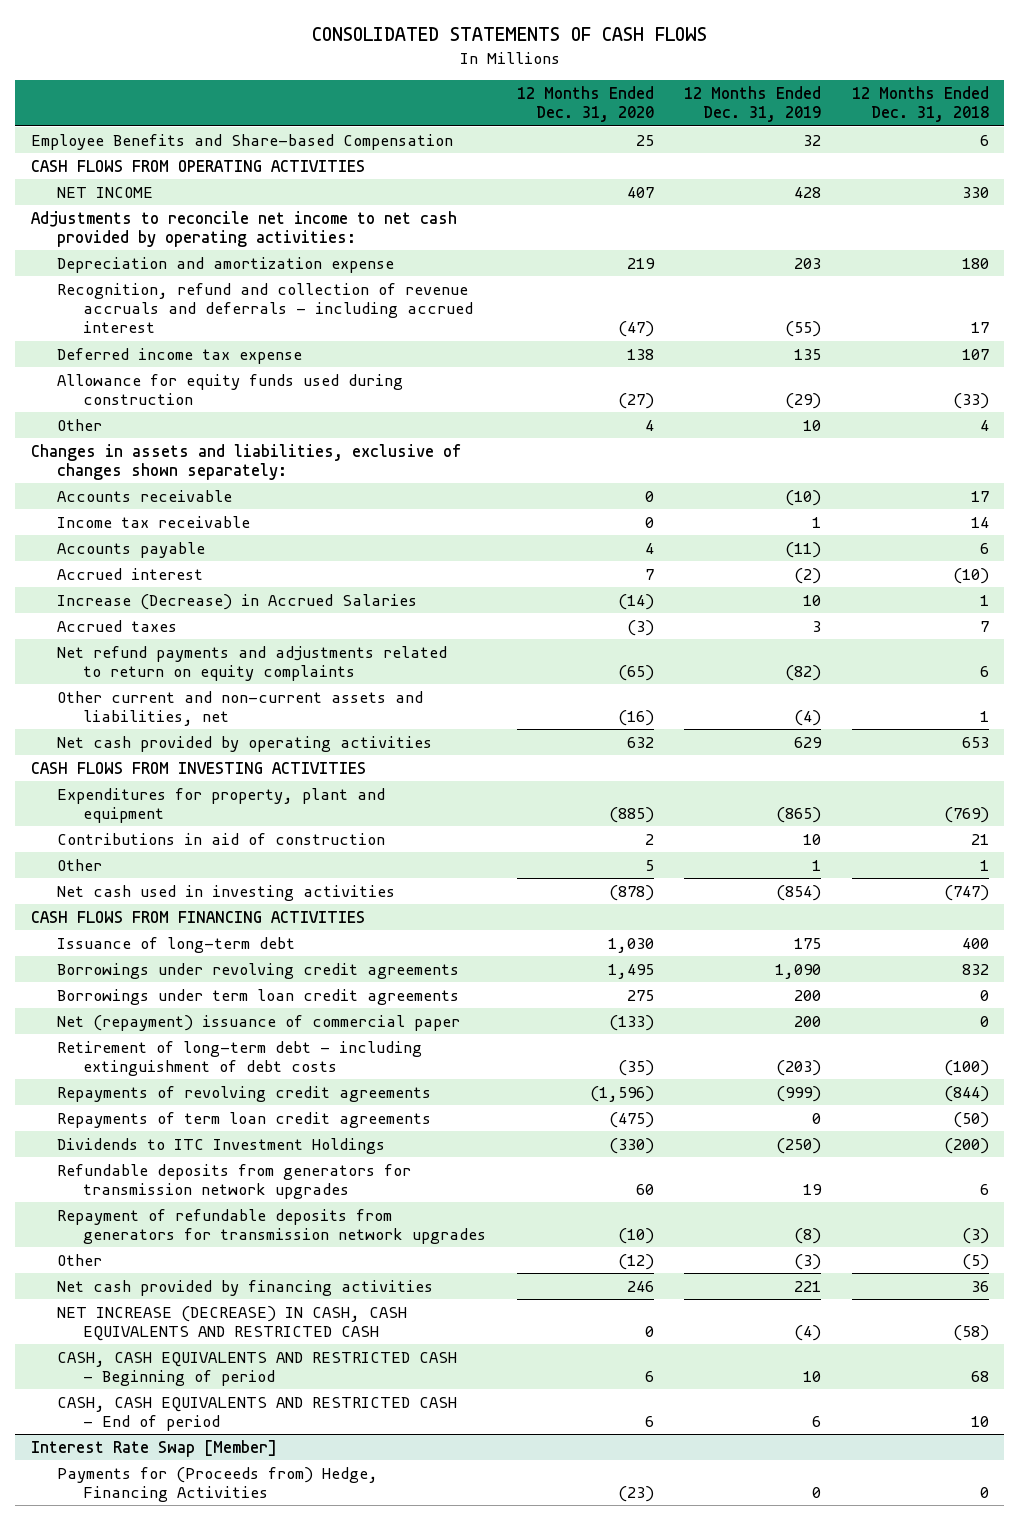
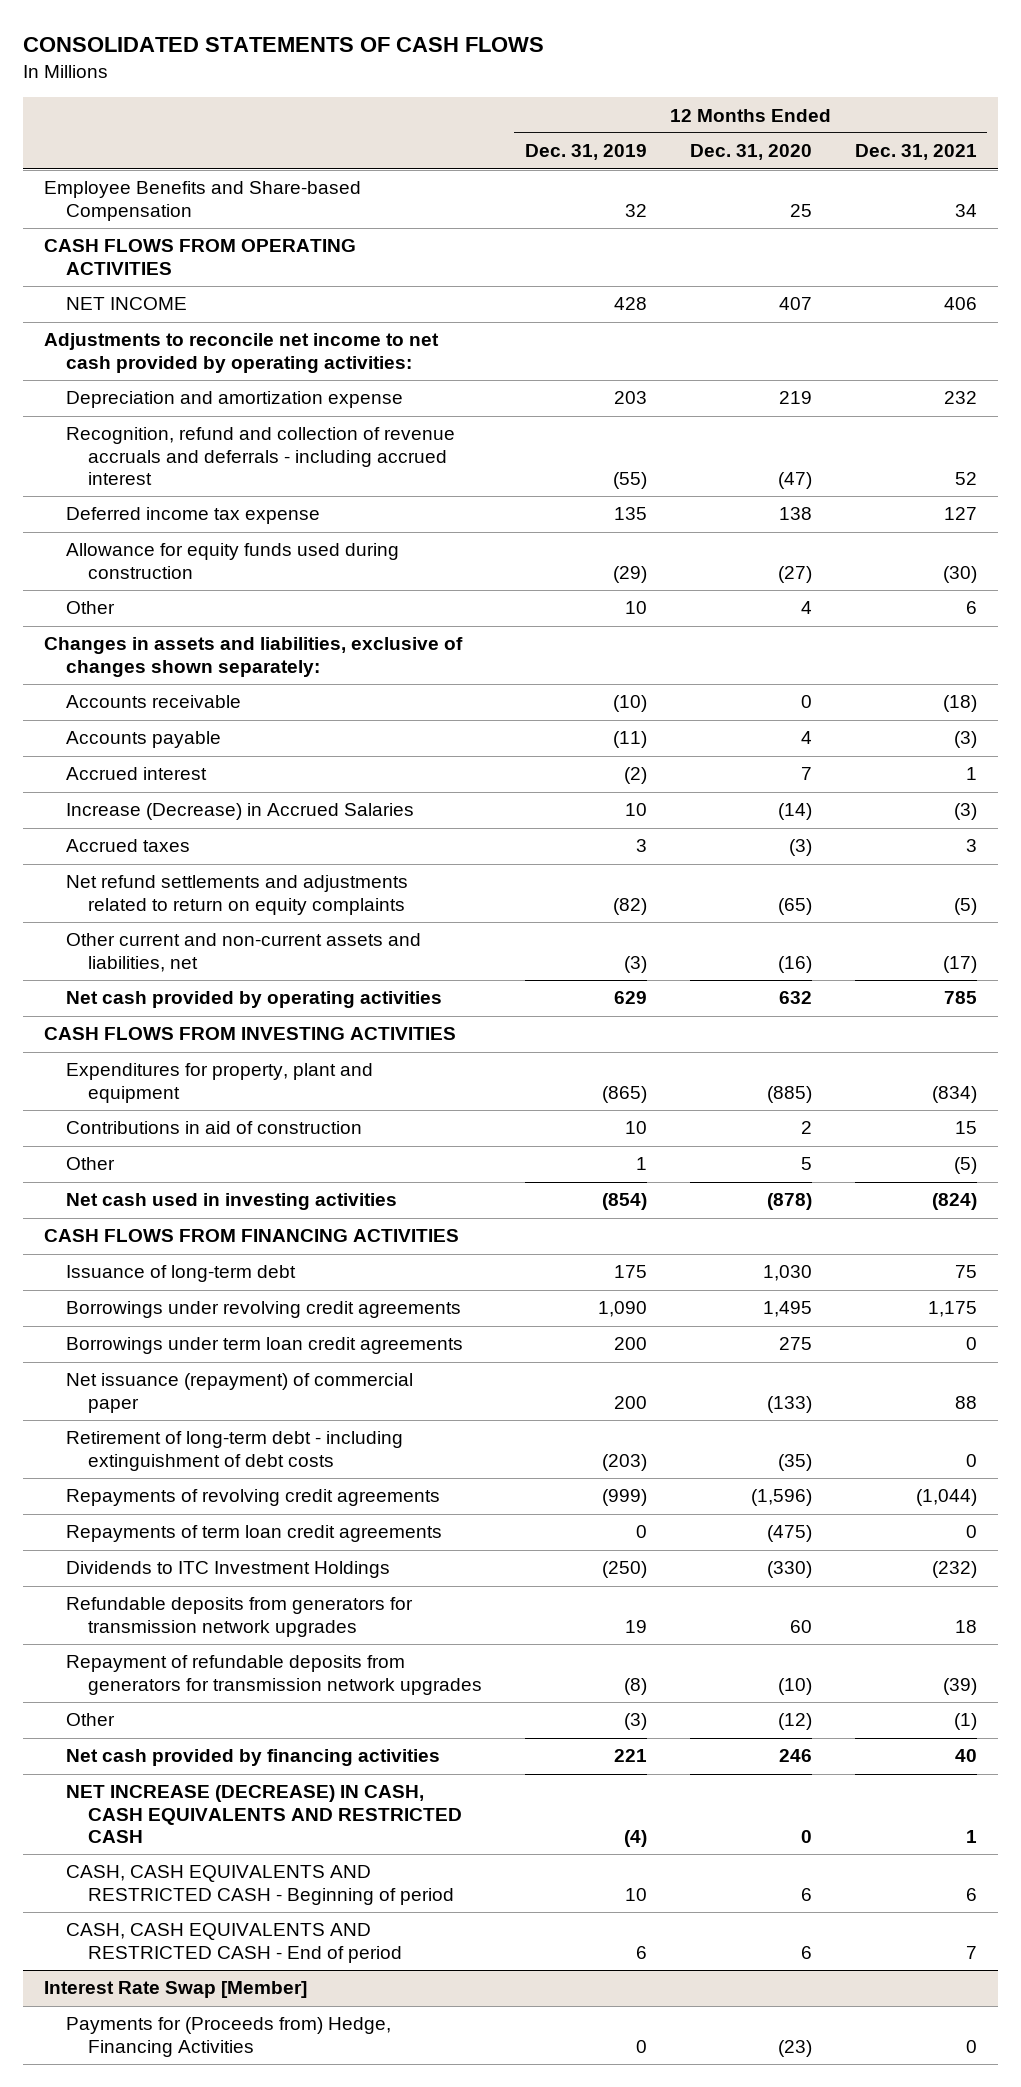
[851,86,989,123] 12 Months Ended Dec. 31, 2018 -> none
none -> [854,144,977,161] Dec. 31, 2021
[56,515,250,528] Income tax receivable -> none
[56,645,447,682] Net refund payments and adjustments related to return on equity complaints -> [66,875,409,915] Net refund settlements and adjustments related to return on equity complaints
[794,710,822,727] (4) -> [624,955,648,973] (3)
[56,1014,460,1031] Net (repayment) issuance of commercial paper -> [66,1373,414,1413] Net issuance (repayment) of commercial paper

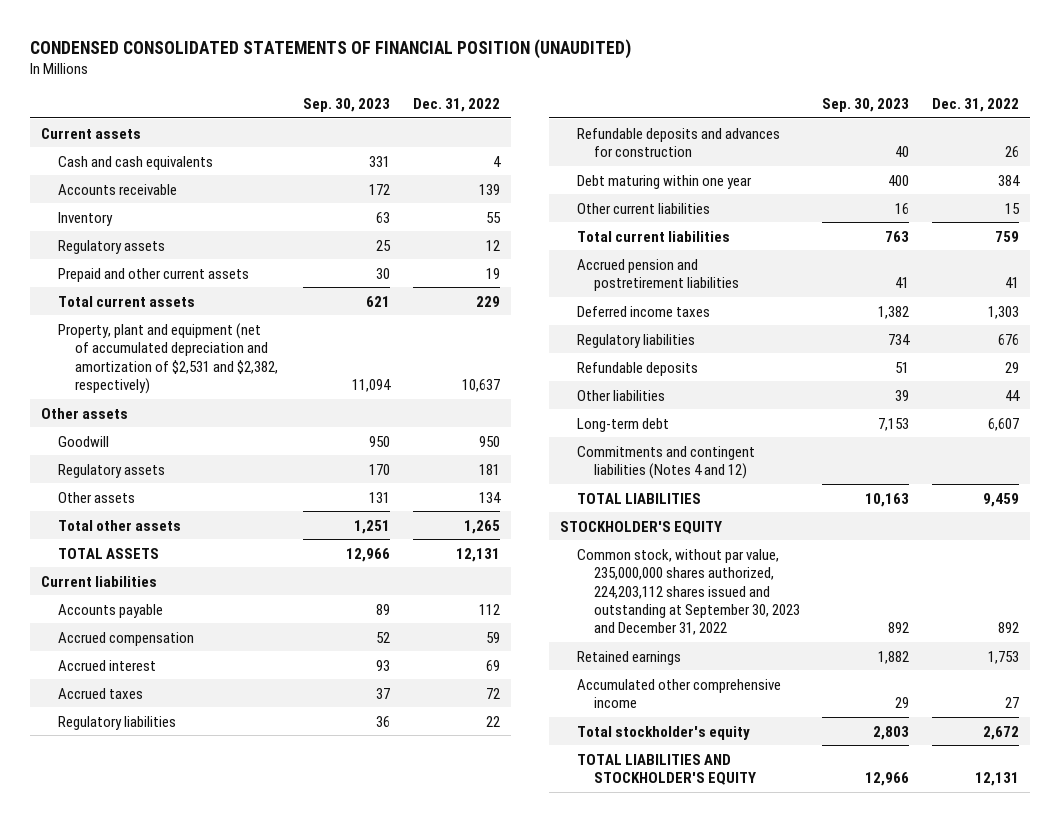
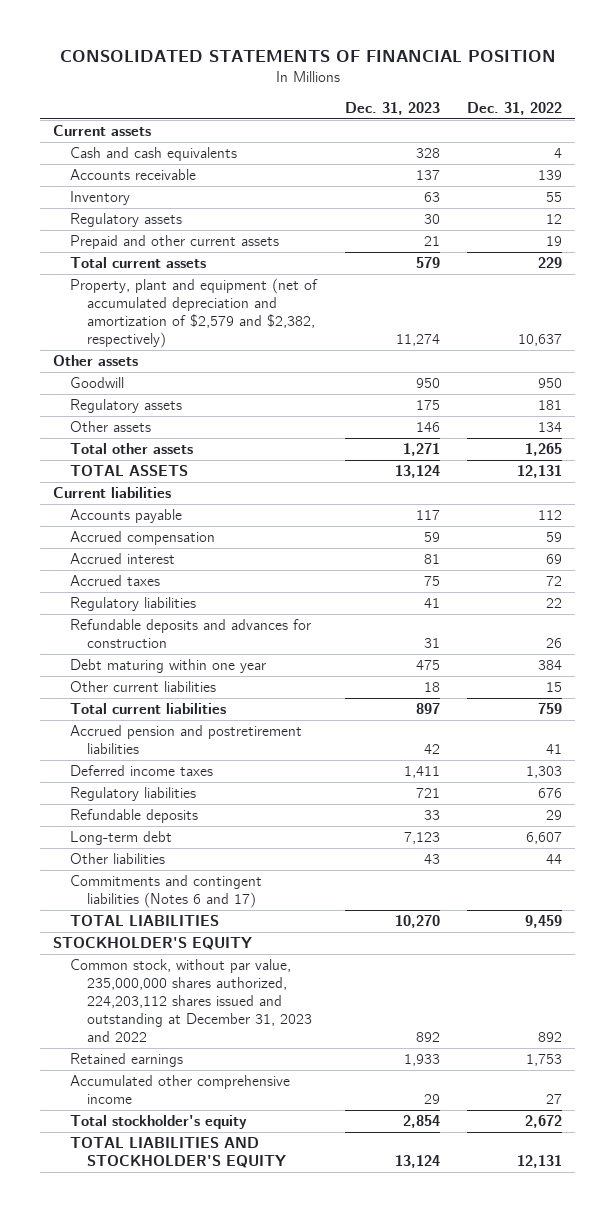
[29,38,631,59] CONDENSED CONSOLIDATED STATEMENTS OF FINANCIAL POSITION (UNAUDITED) -> [59,50,556,63] CONSOLIDATED STATEMENTS OF FINANCIAL POSITION
[303,97,391,112] Sep. 30, 2023 -> none
none -> [344,101,440,115] Dec. 31, 2023
[58,322,279,395] Property, plant and equipment (net of accumulated depreciation and amortization of $2,531 and $2,382, respectively) -> [70,278,319,349] Property, plant and equipment (net of accumulated depreciation and amortization of $2,579 and $2,382, respectively)
[577,389,666,401] Other liabilities -> [70,853,166,865] Other liabilities
[577,445,756,480] Commitments and contingent liabilities (Notes 4 and 12) -> [70,875,263,909] Commitments and contingent liabilities (Notes 6 and 17)
[577,548,801,636] Common stock, without par value, 235,000,000 shares authorized, 224,203,112 shares issued and outstanding at September 30, 2023 and December 31, 2022 -> [70,959,313,1043] Common stock, without par value, 235,000,000 shares authorized, 224,203,112 shares issued and outstanding at December 31, 2023 and 2022

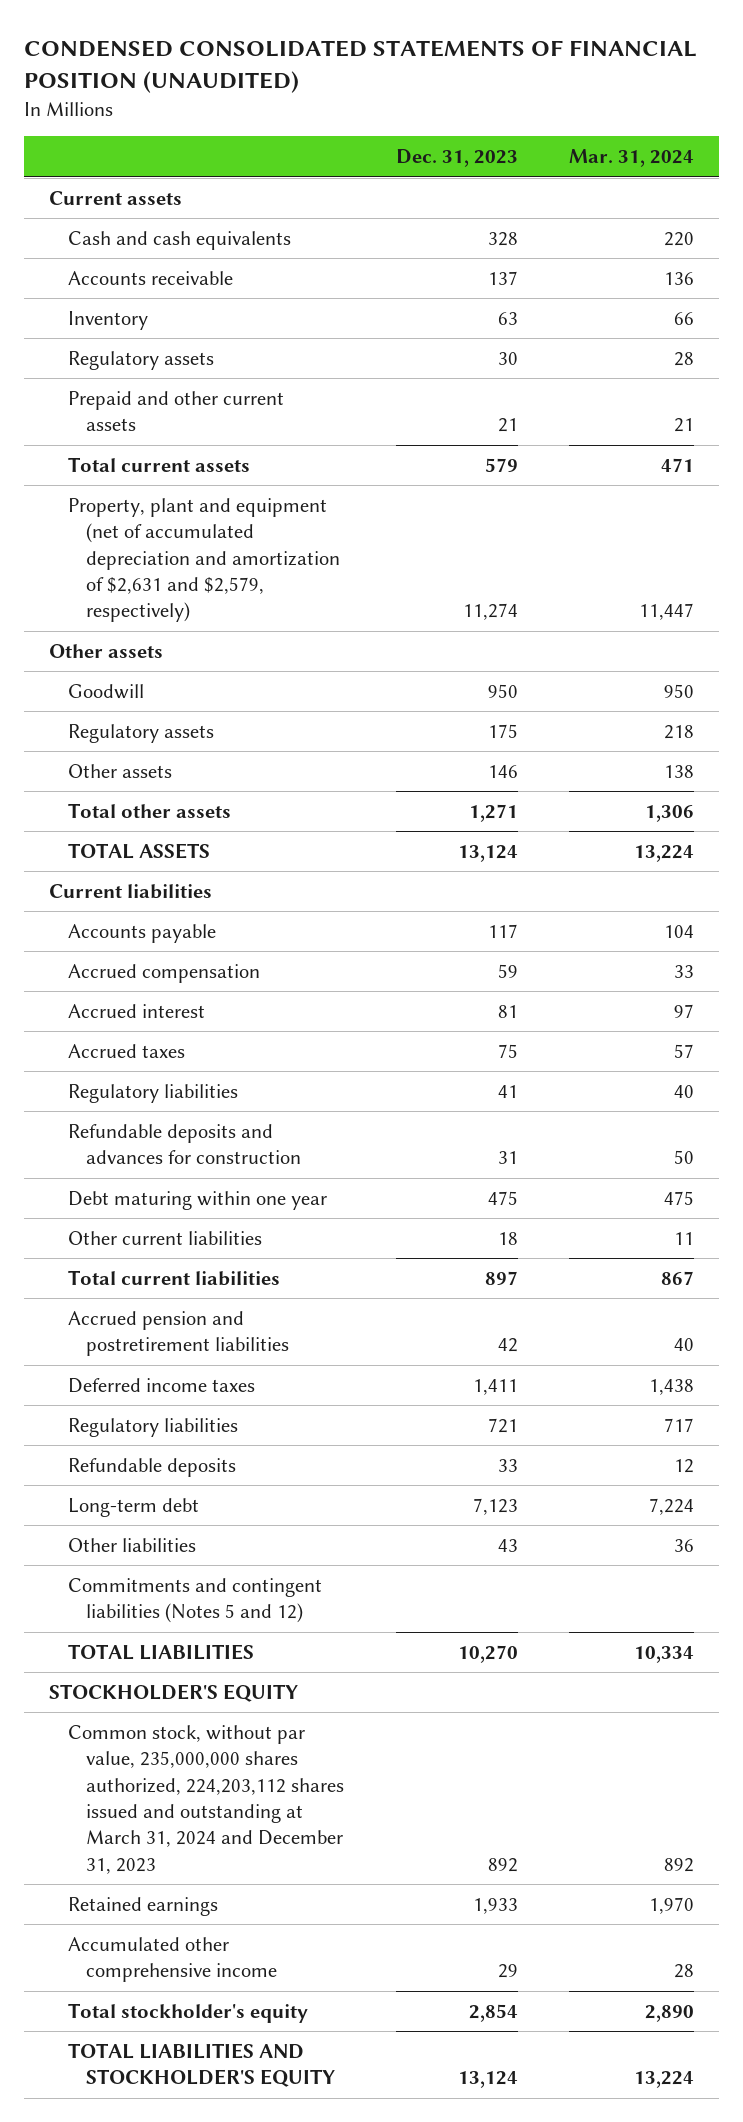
[59,50,556,63] CONSOLIDATED STATEMENTS OF FINANCIAL POSITION -> [23,39,697,93] CONDENSED CONSOLIDATED STATEMENTS OF FINANCIAL POSITION (UNAUDITED)
[466,101,562,115] Dec. 31, 2022 -> none
none -> [568,149,694,168] Mar. 31, 2024
[70,278,319,349] Property, plant and equipment (net of accumulated depreciation and amortization of $2,579 and $2,382, respectively) -> [67,497,341,623] Property, plant and equipment (net of accumulated depreciation and amortization of $2,631 and $2,579, respectively)
[70,875,263,909] Commitments and contingent liabilities (Notes 6 and 17) -> [67,1577,322,1624] Commitments and contingent liabilities (Notes 5 and 12)
[70,959,313,1043] Common stock, without par value, 235,000,000 shares authorized, 224,203,112 shares issued and outstanding at December 31, 2023 and 2022 -> [67,1724,345,1874] Common stock, without par value, 235,000,000 shares authorized, 224,203,112 shares issued and outstanding at March 31, 2024 and December 31, 2023

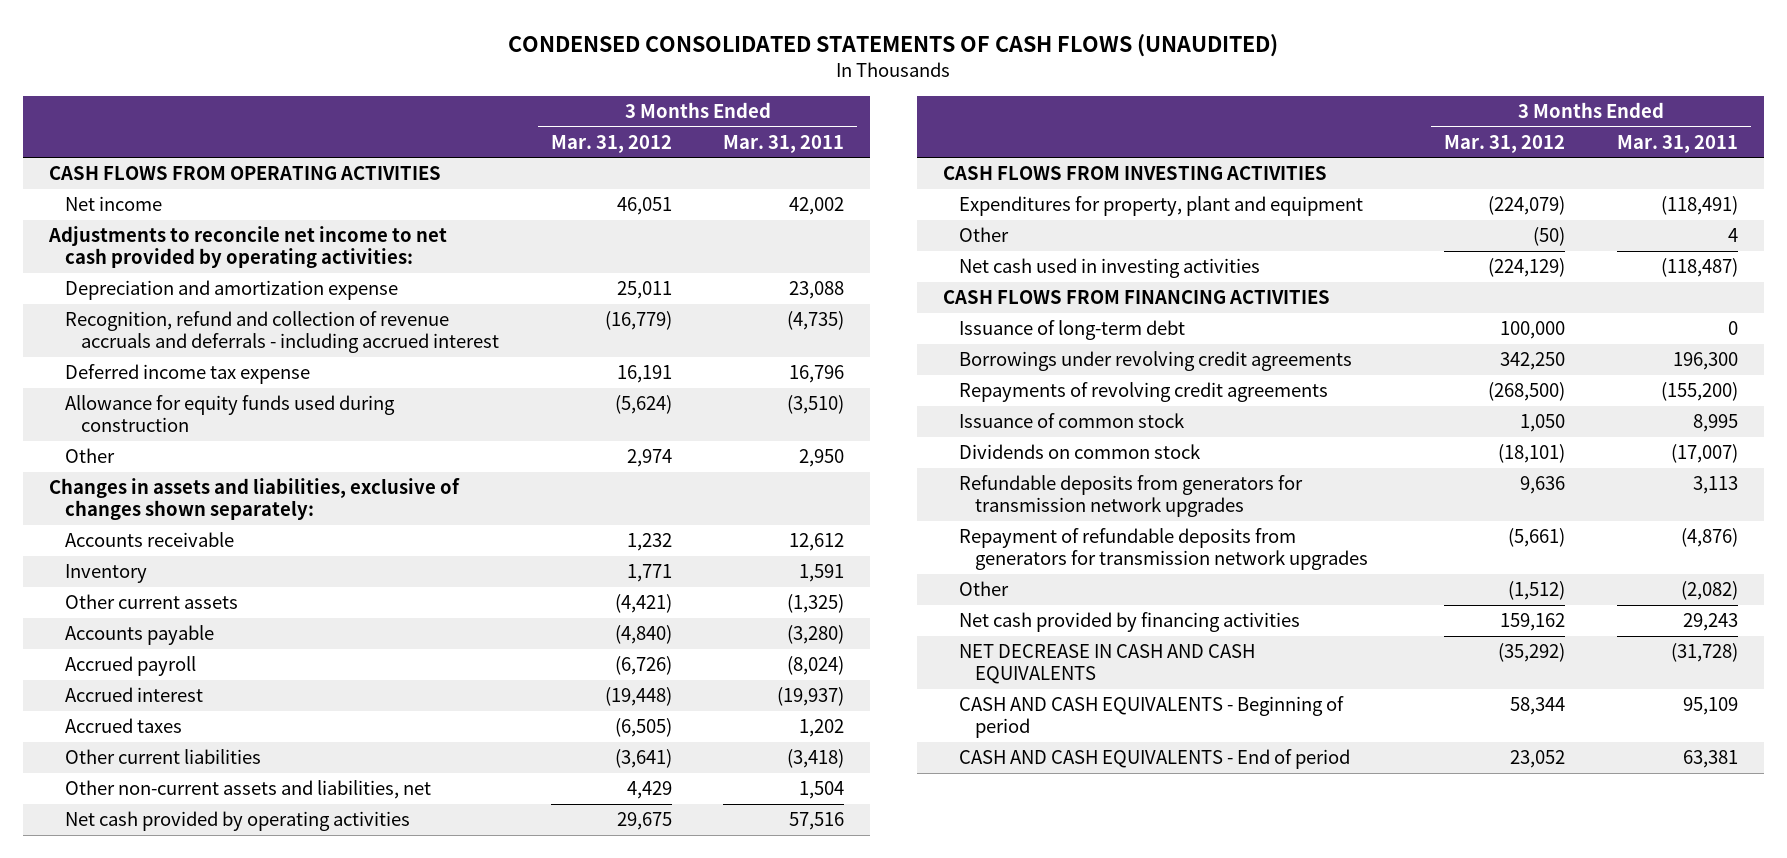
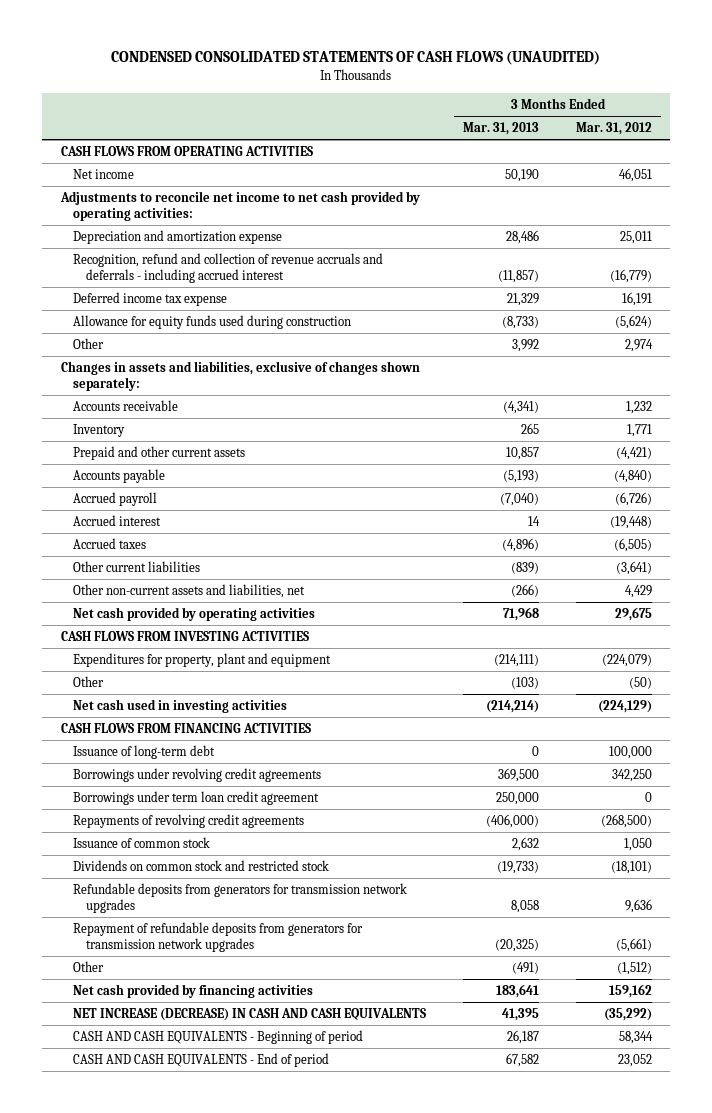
[723,134,845,153] Mar. 31, 2011 -> none
none -> [463,122,540,136] Mar. 31, 2013
[65,594,239,610] Other current assets -> [73,446,246,461] Prepaid and other current assets
none -> [73,791,320,806] Borrowings under term loan credit agreement
[958,444,1201,460] Dividends on common stock -> [73,860,330,872] Dividends on common stock and restricted stock
[958,644,1255,685] NET DECREASE IN CASH AND CASH EQUIVALENTS -> [73,1008,427,1022] NET INCREASE (DECREASE) IN CASH AND CASH EQUIVALENTS

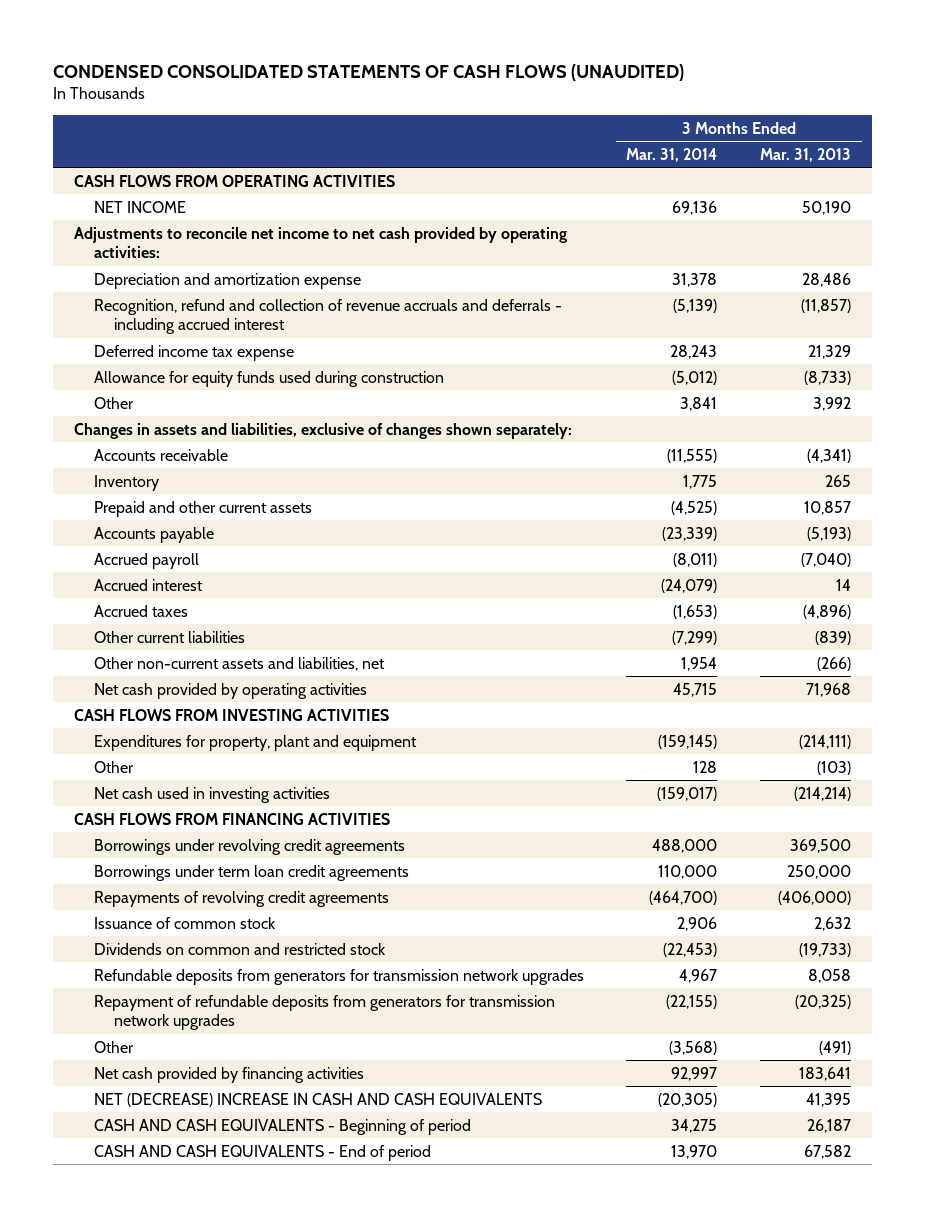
[575,122,652,136] Mar. 31, 2012 -> none
none -> [626,147,718,162] Mar. 31, 2014
[73,169,135,180] Net income -> [93,200,186,213] NET INCOME
[73,745,216,760] Issuance of long-term debt -> none
[73,791,320,806] Borrowings under term loan credit agreement -> [93,864,409,881] Borrowings under term loan credit agreements
[73,860,330,872] Dividends on common stock and restricted stock -> [93,942,386,955] Dividends on common and restricted stock
[73,1008,427,1022] NET INCREASE (DECREASE) IN CASH AND CASH EQUIVALENTS -> [93,1092,542,1107] NET (DECREASE) INCREASE IN CASH AND CASH EQUIVALENTS

